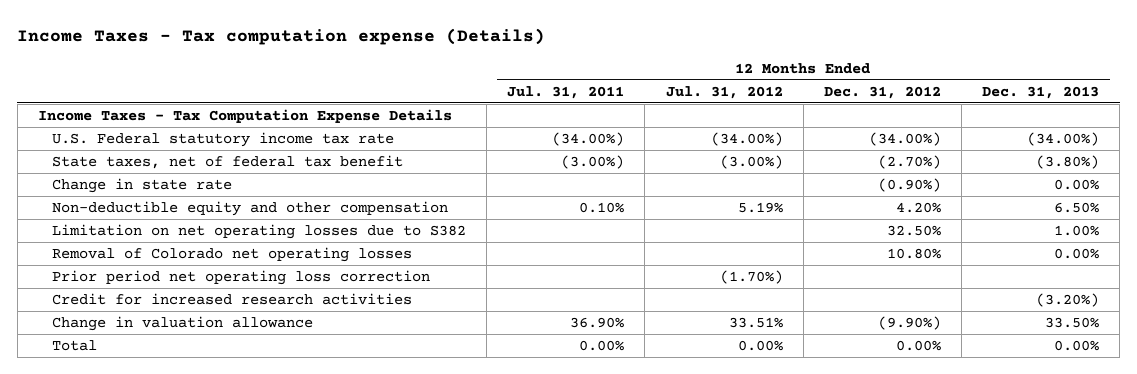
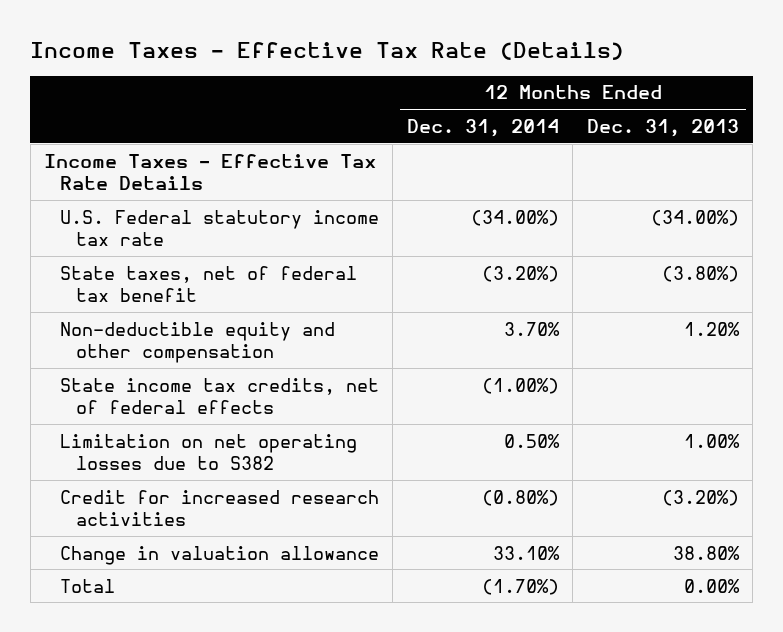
[17,28,546,46] Income Taxes - Tax computation expense (Details) -> [30,41,625,60] Income Taxes - Effective Tax Rate (Details)
[507,85,625,99] Jul. 31, 2011 -> none
[665,85,783,99] Jul. 31, 2012 -> none
[823,85,941,99] Dec. 31, 2012 -> none
none -> [406,118,559,137] Dec. 31, 2014
[37,109,452,124] Income Taxes - Tax Computation Expense Details -> none
none -> [44,153,377,190] Income Taxes - Effective Tax Rate Details
[51,178,232,194] Change in state rate -> none
[1054,202,1100,214] 6.50% -> [683,321,740,336] 1.20%
none -> [59,377,379,414] State income tax credits, net of federal effects
[51,247,412,263] Removal of Colorado net operating losses -> none
[51,270,430,286] Prior period net operating loss correction -> none
[1045,317,1100,329] 33.50% -> [672,545,740,560] 38.80%

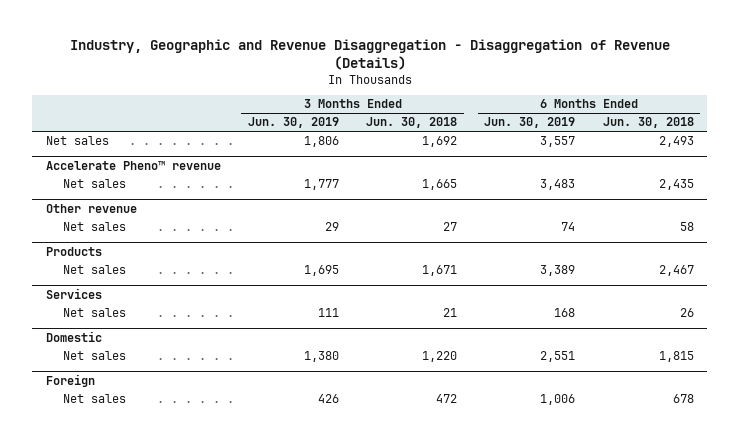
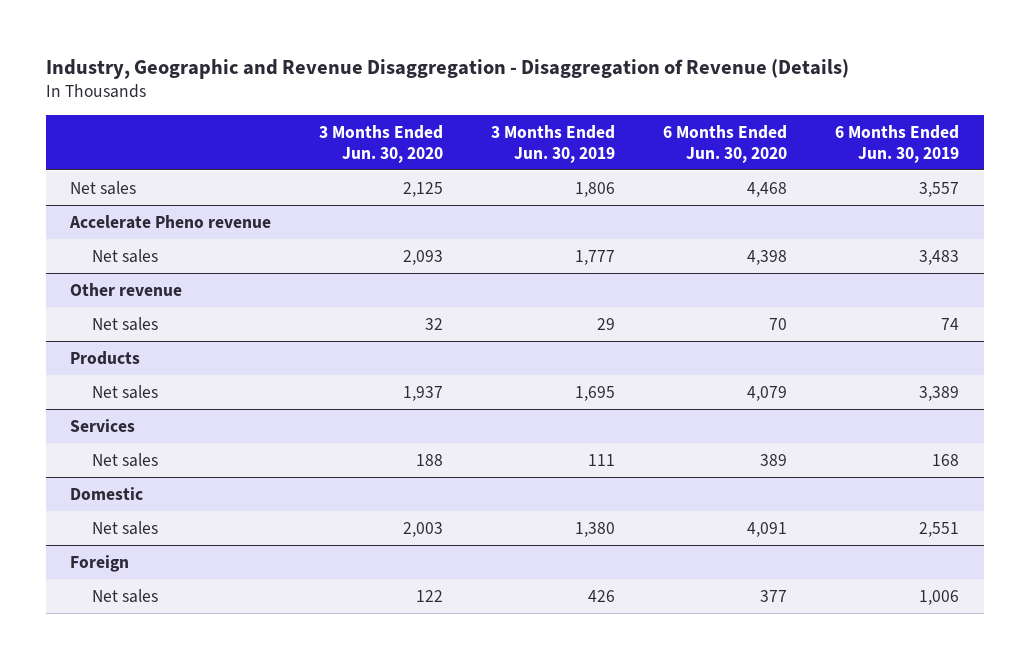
[366,117,458,129] Jun. 30, 2018 -> none
[602,117,694,129] Jun. 30, 2018 -> none
none -> [319,124,444,163] 3 Months Ended Jun. 30, 2020
none -> [663,124,788,163] 6 Months Ended Jun. 30, 2020
[45,161,221,171] Accelerate Pheno™ revenue -> [69,214,272,229] Accelerate Pheno revenue

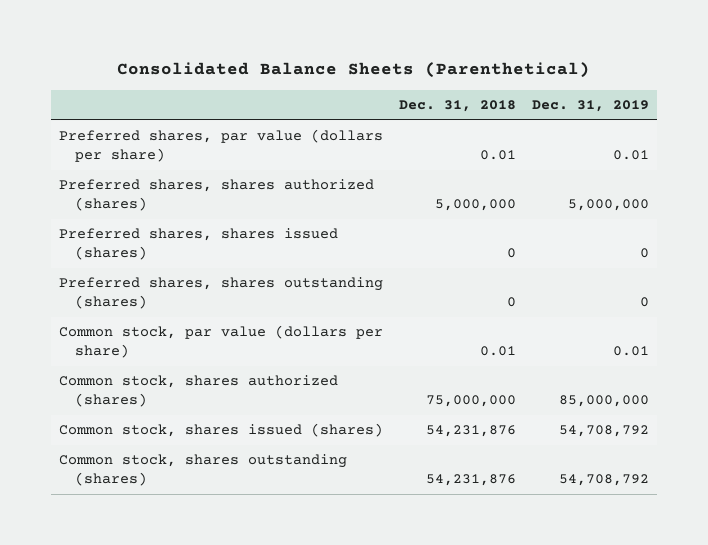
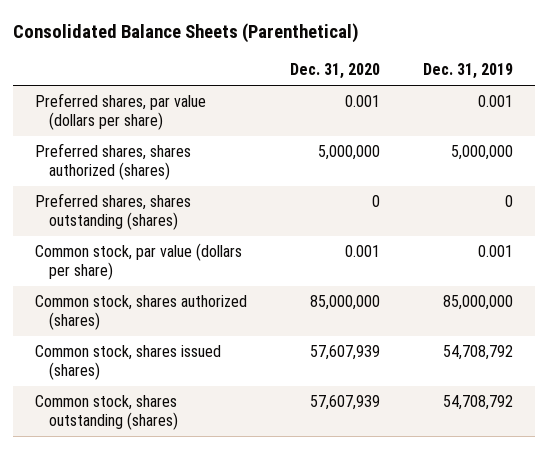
[398,100,516,113] Dec. 31, 2018 -> none
none -> [290,63,381,80] Dec. 31, 2020
[612,150,649,161] 0.01 -> [478,95,514,108] 0.001
[58,228,338,261] Preferred shares, shares issued (shares) -> none
[612,346,649,357] 0.01 -> [478,245,514,258] 0.001

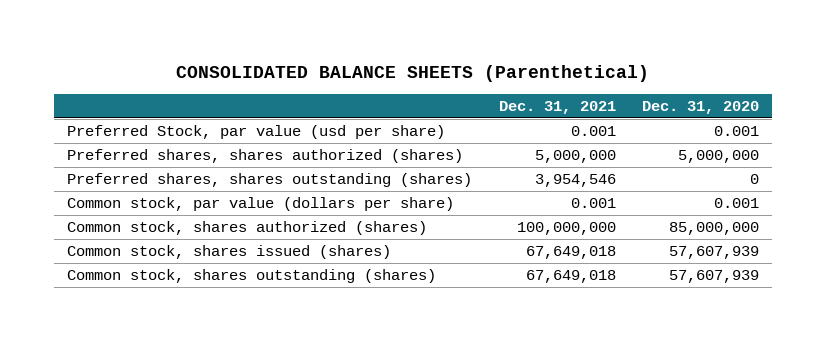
[13,23,360,44] Consolidated Balance Sheets (Parenthetical) -> [176,65,650,83] CONSOLIDATED BALANCE SHEETS (Parenthetical)
[423,63,514,80] Dec. 31, 2019 -> none
none -> [498,100,616,114] Dec. 31, 2021
[34,93,206,131] Preferred shares, par value (dollars per share) -> [67,125,446,140] Preferred Stock, par value (usd per share)

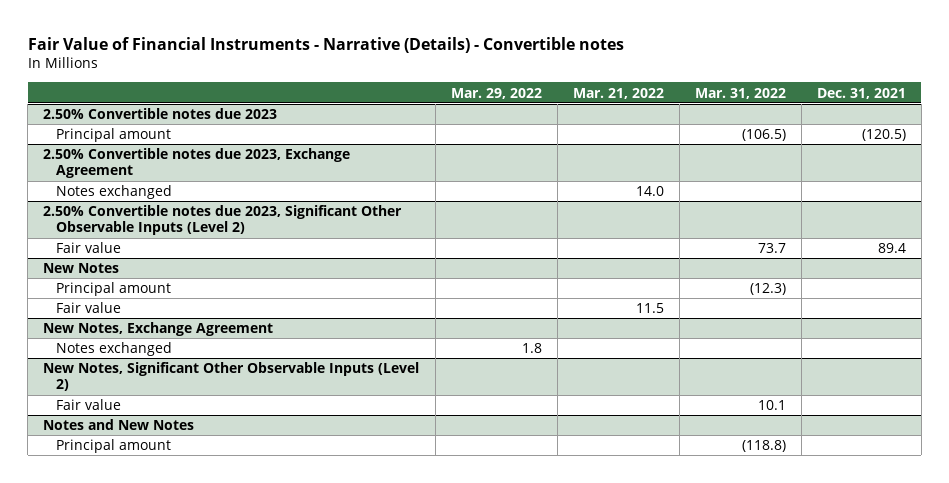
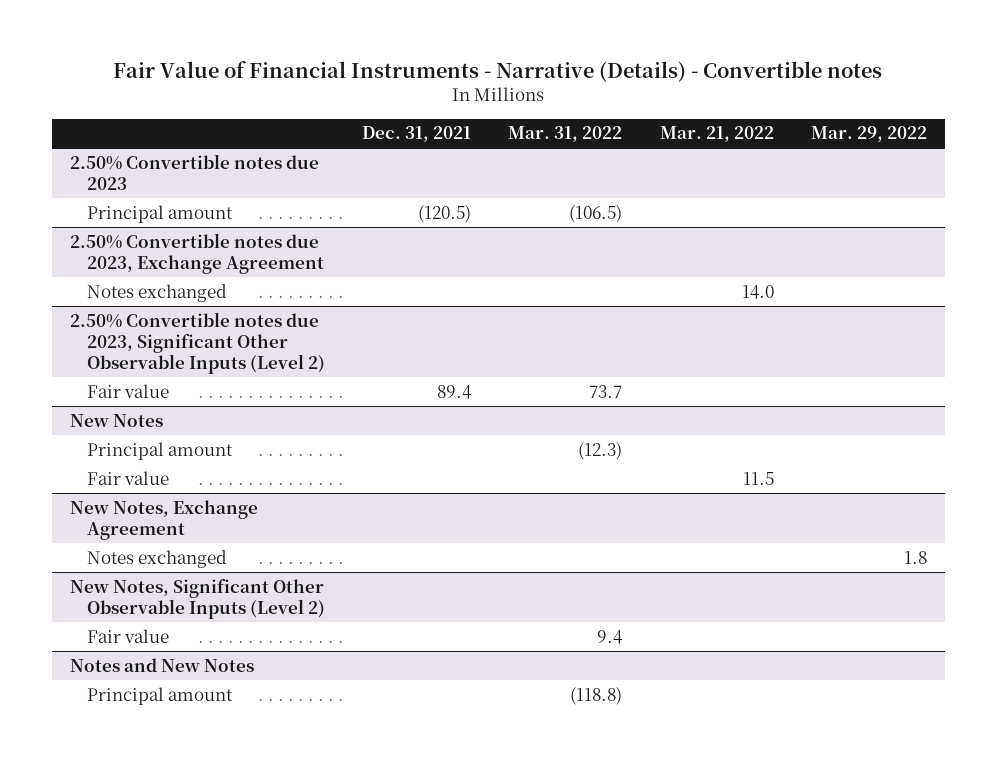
[757,400,786,411] 10.1 -> [597,629,624,644] 9.4

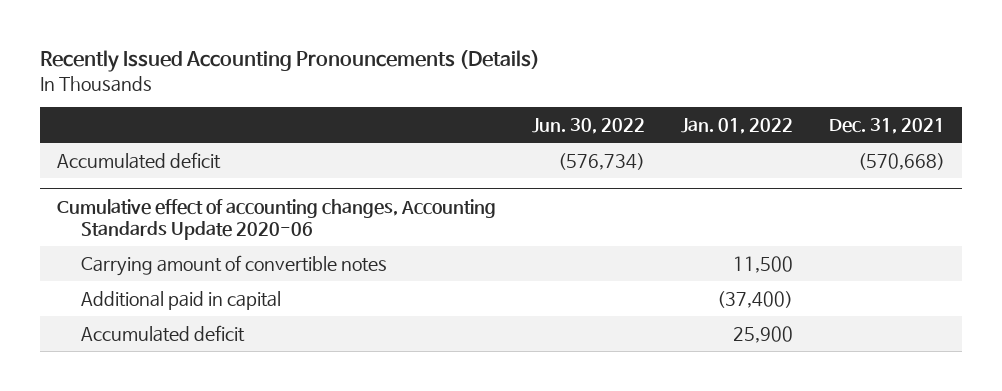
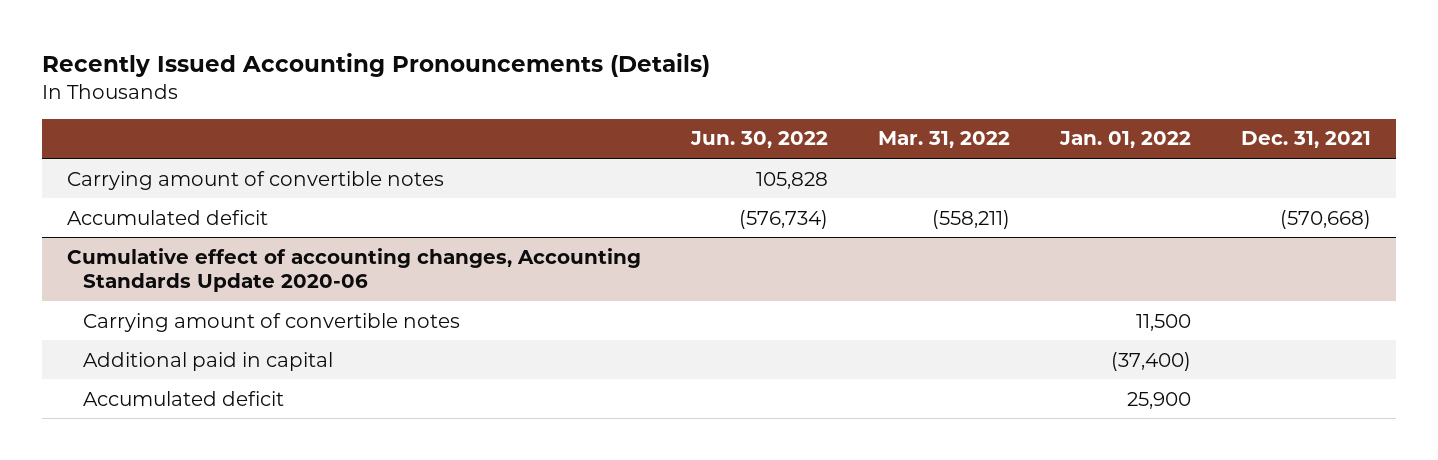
none -> [877,131,1010,149] Mar. 31, 2022
none -> [66,170,444,190] Carrying amount of convertible notes

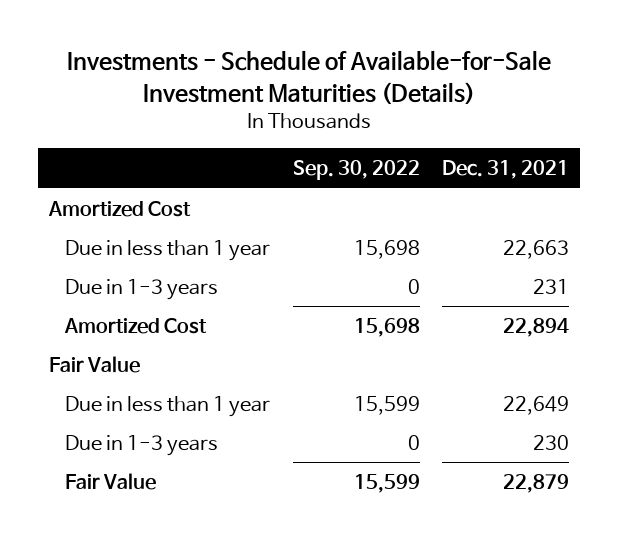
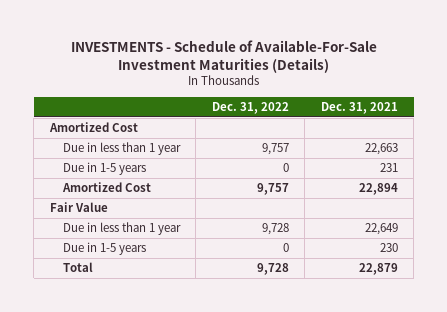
[67,50,552,105] Investments - Schedule of Available-for-Sale Investment Maturities (Details) -> [70,39,377,73] INVESTMENTS - Schedule of Available-For-Sale Investment Maturities (Details)
[292,160,420,181] Sep. 30, 2022 -> none
none -> [211,102,289,115] Dec. 31, 2022
[65,278,219,300] Due in 1-3 years -> [62,162,146,176] Due in 1-5 years
[65,434,219,456] Due in 1-3 years -> [62,242,146,256] Due in 1-5 years
[65,472,157,490] Fair Value -> [62,262,93,273] Total

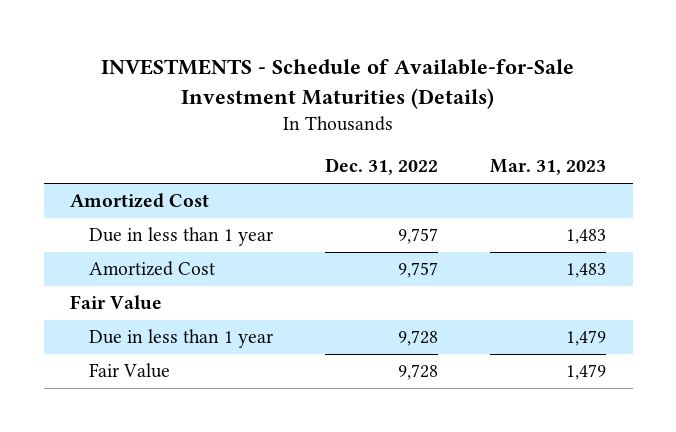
[70,39,377,73] INVESTMENTS - Schedule of Available-For-Sale Investment Maturities (Details) -> [101,58,575,109] INVESTMENTS - Schedule of Available-for-Sale Investment Maturities (Details)
[320,102,398,115] Dec. 31, 2021 -> none
none -> [490,159,607,176] Mar. 31, 2023
[62,162,146,176] Due in 1-5 years -> none
[62,242,146,256] Due in 1-5 years -> none
[62,262,93,273] Total -> [88,363,170,379] Fair Value

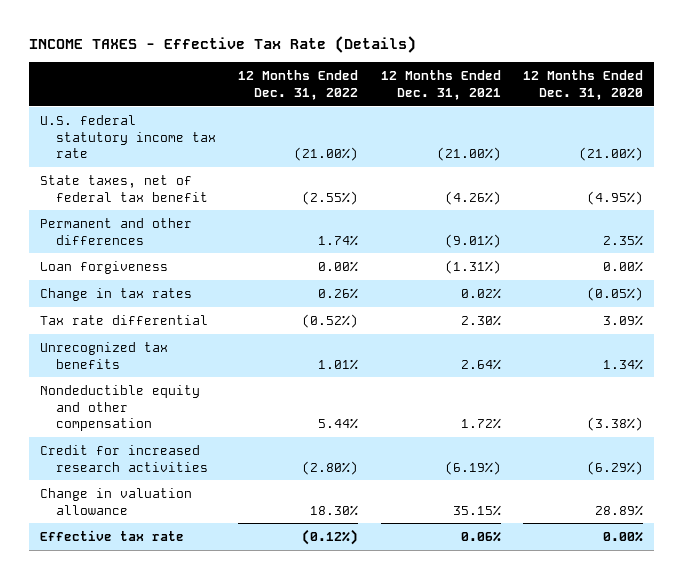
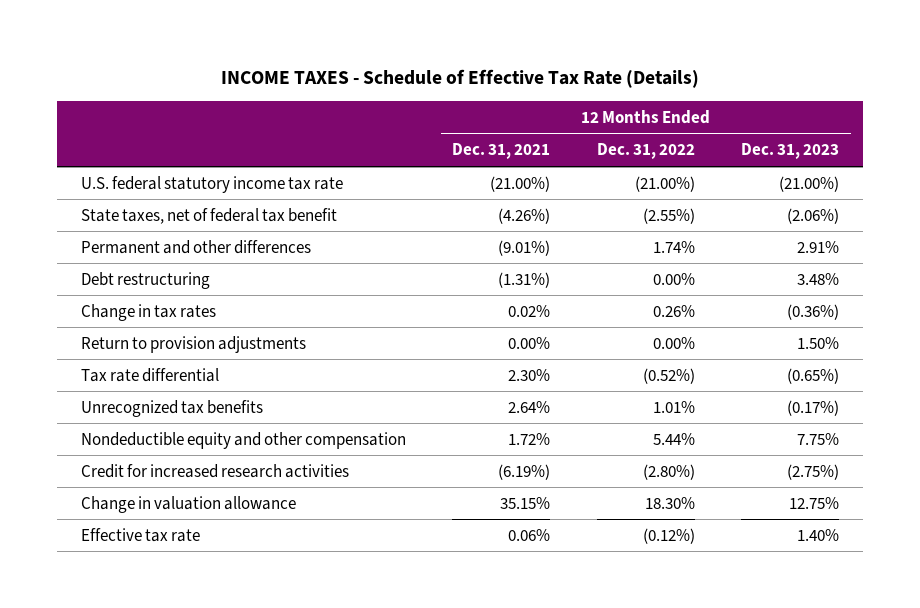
[29,36,417,54] INCOME TAXES - Effective Tax Rate (Details) -> [221,68,700,88] INCOME TAXES - Schedule of Effective Tax Rate (Details)
[523,70,644,101] 12 Months Ended Dec. 31, 2020 -> none
none -> [741,143,840,160] Dec. 31, 2023
[40,260,169,274] Loan forgiveness -> [80,271,210,289] Debt restructuring
none -> [80,335,306,353] Return to provision adjustments

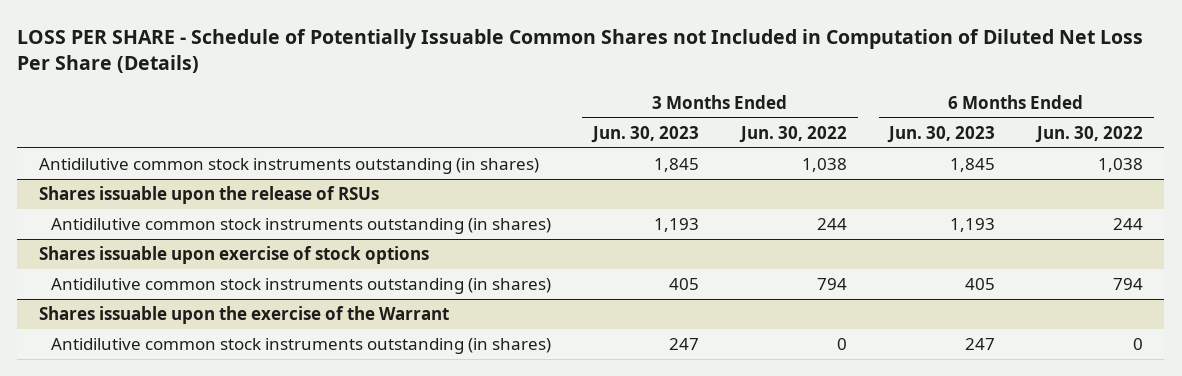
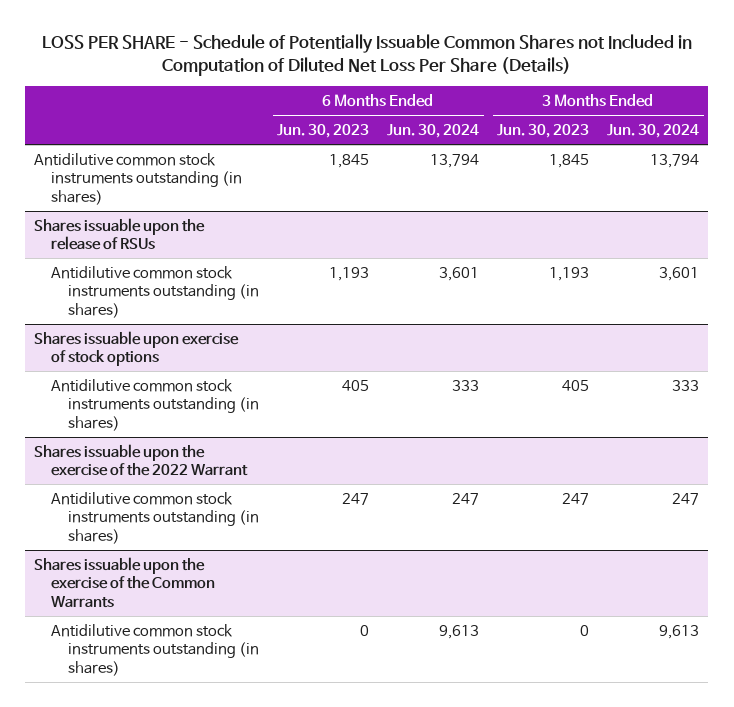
[739,125,848,143] Jun. 30, 2022 -> none
[1035,125,1144,143] Jun. 30, 2022 -> none
none -> [387,123,480,138] Jun. 30, 2024
none -> [607,123,700,138] Jun. 30, 2024
[38,306,449,325] Shares issuable upon the exercise of the Warrant -> [34,443,249,477] Shares issuable upon the exercise of the 2022 Warrant
none -> [34,556,216,608] Shares issuable upon the exercise of the Common Warrants
none -> [51,623,260,676] Antidilutive common stock instruments outstanding (in shares)

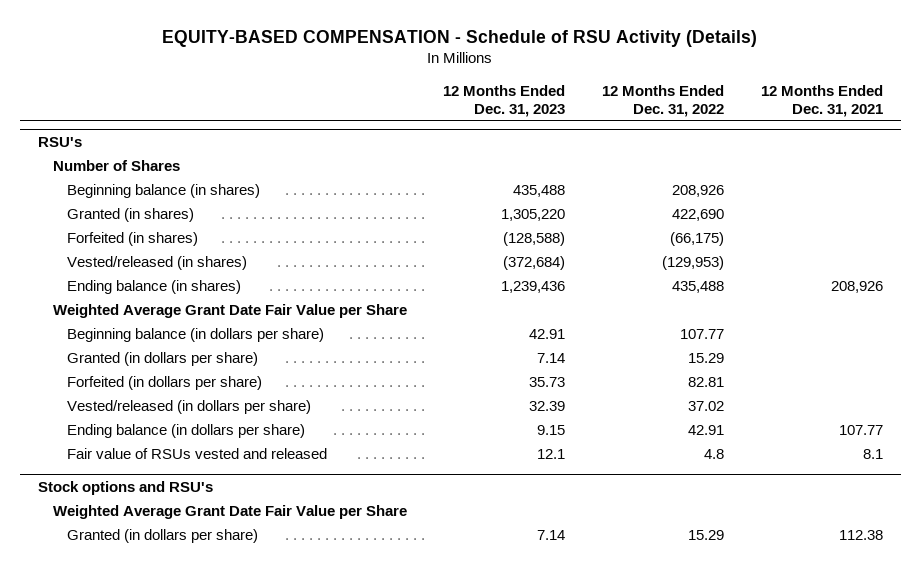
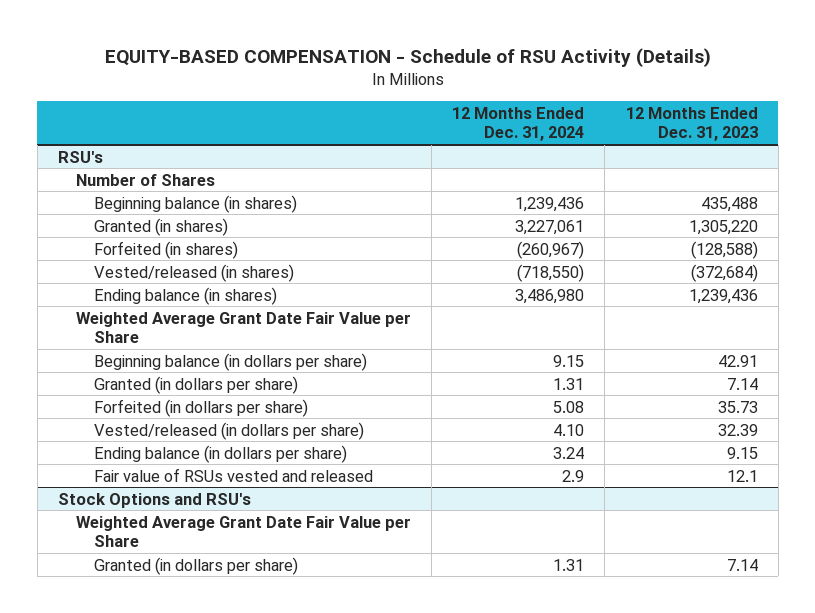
[602,84,725,117] 12 Months Ended Dec. 31, 2022 -> none
[760,84,883,117] 12 Months Ended Dec. 31, 2021 -> none
none -> [452,106,585,142] 12 Months Ended Dec. 31, 2024
[38,481,214,496] Stock options and RSU's -> [57,492,251,508] Stock Options and RSU's

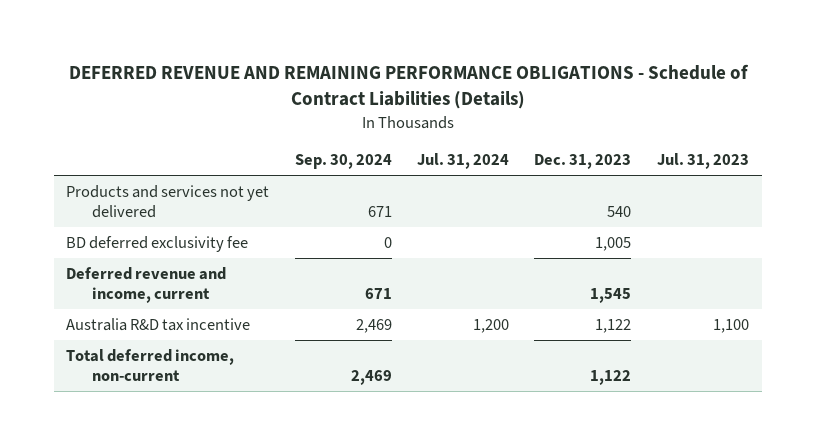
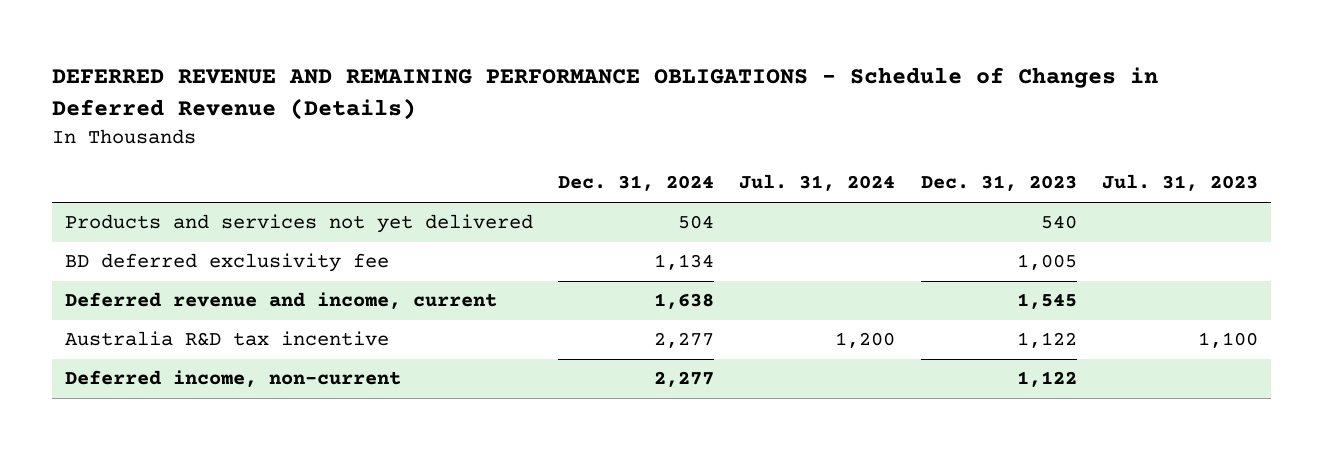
[68,64,749,110] DEFERRED REVENUE AND REMAINING PERFORMANCE OBLIGATIONS - Schedule of Contract Liabilities (Details) -> [51,67,1158,121] DEFERRED REVENUE AND REMAINING PERFORMANCE OBLIGATIONS - Schedule of Changes in Deferred Revenue (Details)
[294,154,392,170] Sep. 30, 2024 -> none
none -> [557,175,714,192] Dec. 31, 2024
[66,349,235,382] Total deferred income, non-current -> [64,370,401,388] Deferred income, non-current

